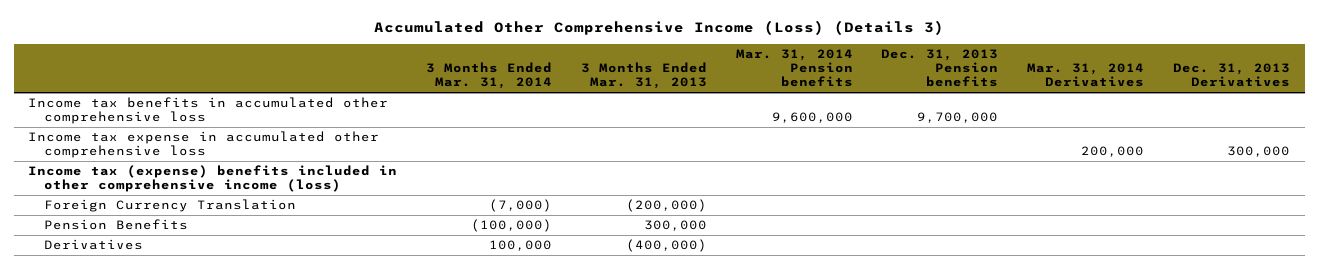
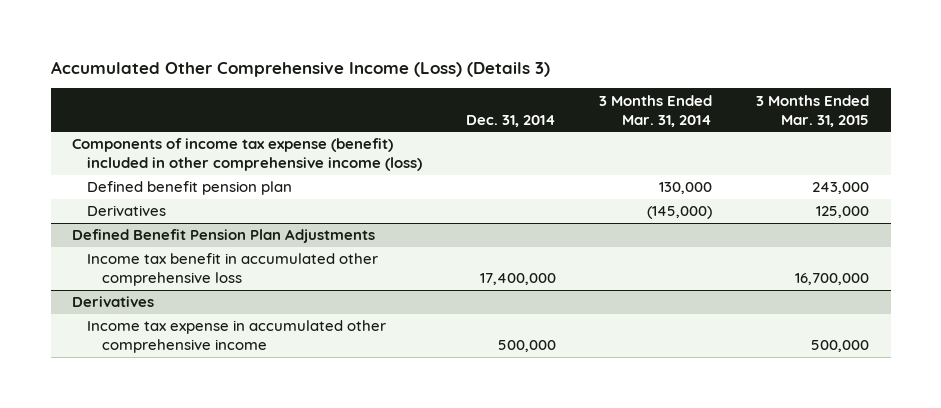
[580,62,707,90] 3 Months Ended Mar. 31, 2013 -> none
[735,48,853,88] Mar. 31, 2014 Pension benefits -> none
[881,48,999,88] Dec. 31, 2013 Pension benefits -> none
[1027,63,1145,88] Mar. 31, 2014 Derivatives -> none
[1173,63,1291,88] Dec. 31, 2013 Derivatives -> none
none -> [465,114,556,127] Dec. 31, 2014
none -> [755,94,869,127] 3 Months Ended Mar. 31, 2015
[27,97,388,125] Income tax benefits in accumulated other comprehensive loss -> none
[27,131,379,159] Income tax expense in accumulated other comprehensive loss -> none
[44,199,297,213] Foreign Currency Translation -> none
[27,165,397,193] Income tax (expense) benefits included in other comprehensive income (loss) -> [72,138,423,172] Components of income tax expense (benefit) included in other comprehensive income (loss)
[44,219,189,231] Pension Benefits -> [87,181,293,196] Defined benefit pension plan
[470,219,552,233] (100,000) -> [659,182,713,195] 130,000
[488,240,552,252] 100,000 -> [647,206,713,220] (145,000)
none -> [72,229,376,244] Defined Benefit Pension Plan Adjustments
none -> [87,253,379,287] Income tax benefit in accumulated other comprehensive loss
none -> [72,296,155,308] Derivatives
none -> [87,320,387,354] Income tax expense in accumulated other comprehensive income

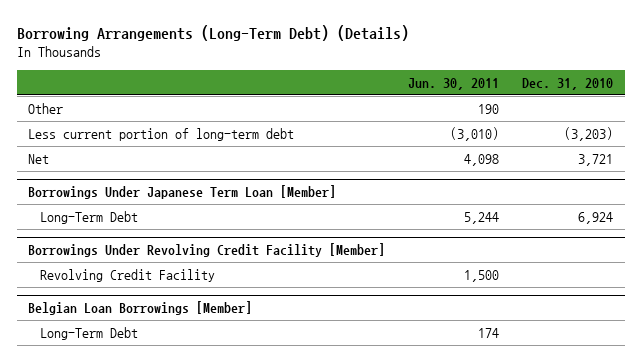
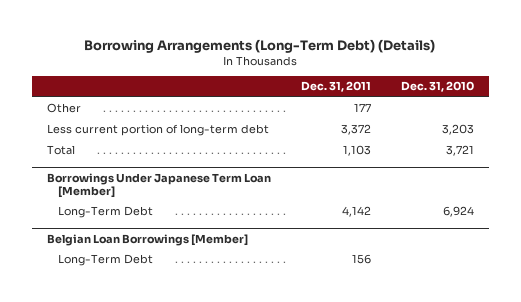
[408,77,500,90] Jun. 30, 2011 -> none
none -> [300,81,371,93] Dec. 31, 2011
[564,126,614,141] (3,203) -> [441,124,474,136] 3,203
[28,153,50,164] Net -> [47,145,76,156] Total
[28,243,386,258] Borrowings Under Revolving Credit Facility [Member] -> none
[40,268,216,282] Revolving Credit Facility -> none

